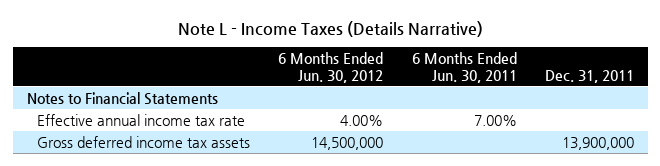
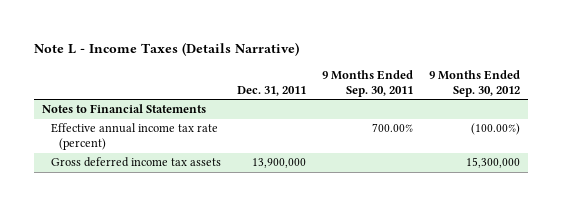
[278,51,384,83] 6 Months Ended Jun. 30, 2012 -> none
[411,51,517,83] 6 Months Ended Jun. 30, 2011 -> none
none -> [322,69,414,98] 9 Months Ended Sep. 30, 2011
none -> [429,69,521,98] 9 Months Ended Sep. 30, 2012
[37,113,246,126] Effective annual income tax rate -> [50,123,218,151] Effective annual income tax rate (percent)

